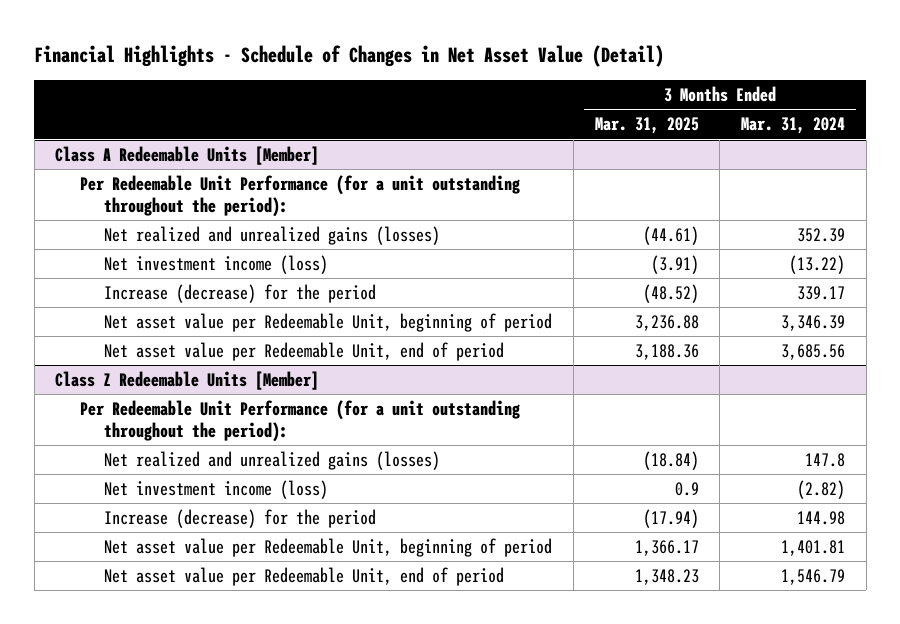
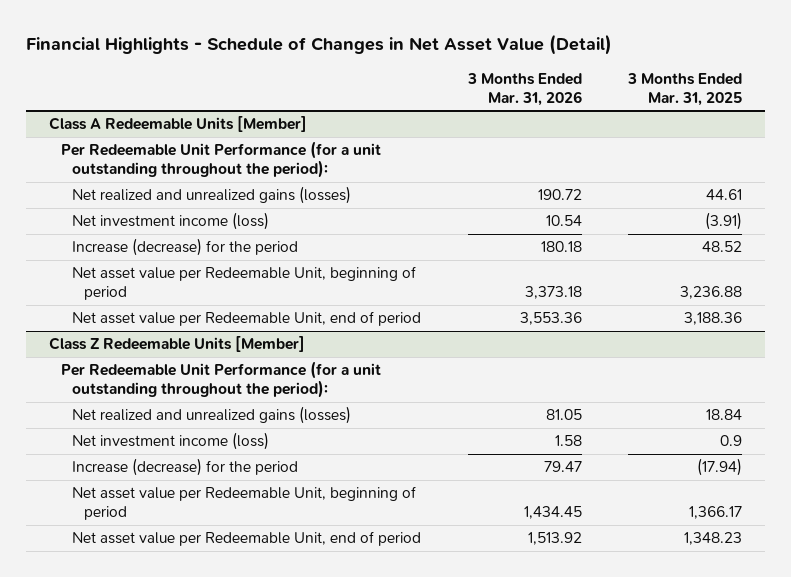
[740,117,845,135] Mar. 31, 2024 -> none
none -> [466,73,582,106] 3 Months Ended Mar. 31, 2026
[642,225,699,245] (44.61) -> [706,189,743,201] 44.61
[642,283,699,303] (48.52) -> [702,241,743,253] 48.52
[642,450,699,470] (18.84) -> [706,409,743,421] 18.84

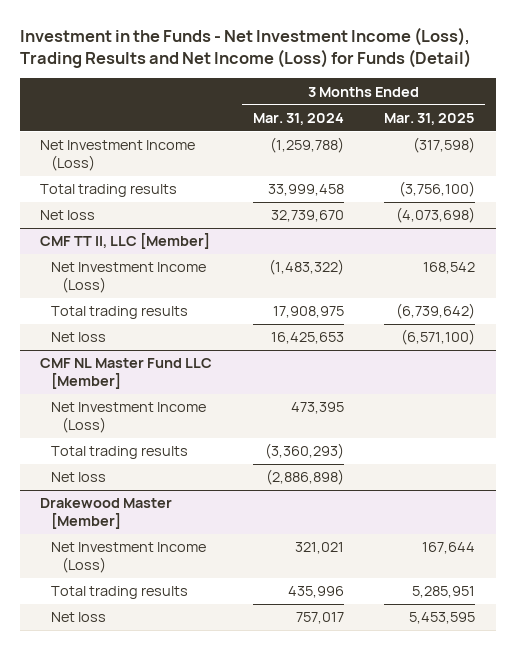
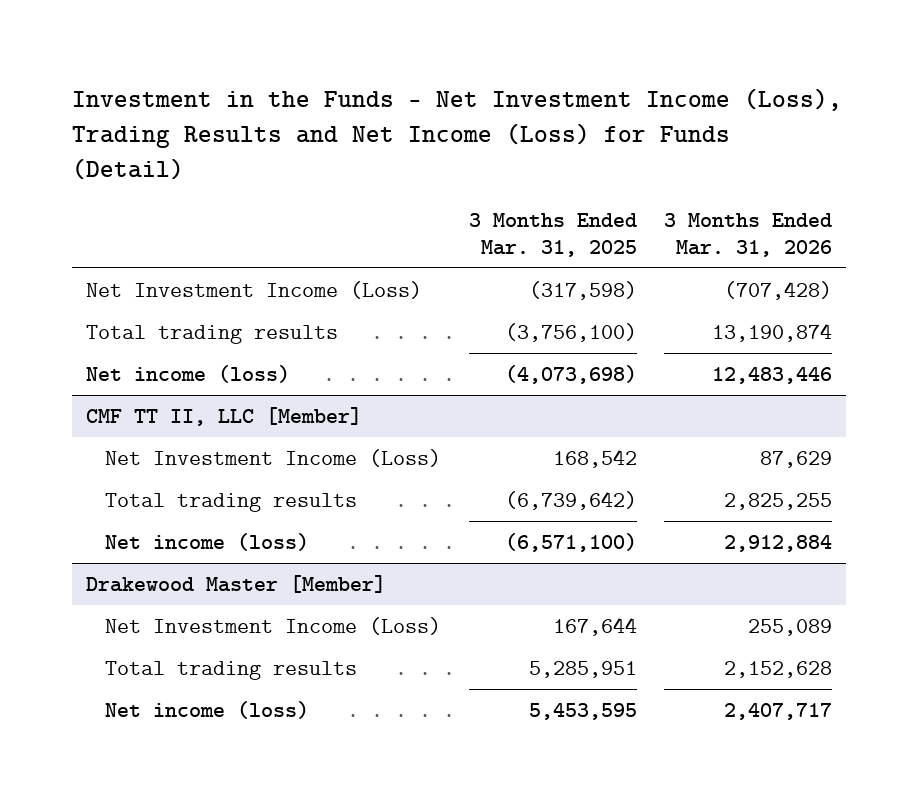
[252,112,344,125] Mar. 31, 2024 -> none
none -> [664,213,833,257] 3 Months Ended Mar. 31, 2026
[40,210,96,221] Net loss -> [85,364,290,383] Net income (loss)
[40,358,213,389] CMF NL Master Fund LLC [Member] -> none
[50,402,206,433] Net Investment Income (Loss) -> none
[50,446,188,460] Total trading results -> none
[50,472,106,483] Net loss -> none
[50,332,106,343] Net loss -> [105,532,310,551] Net income (loss)
[50,612,106,623] Net loss -> [105,700,310,719] Net income (loss)

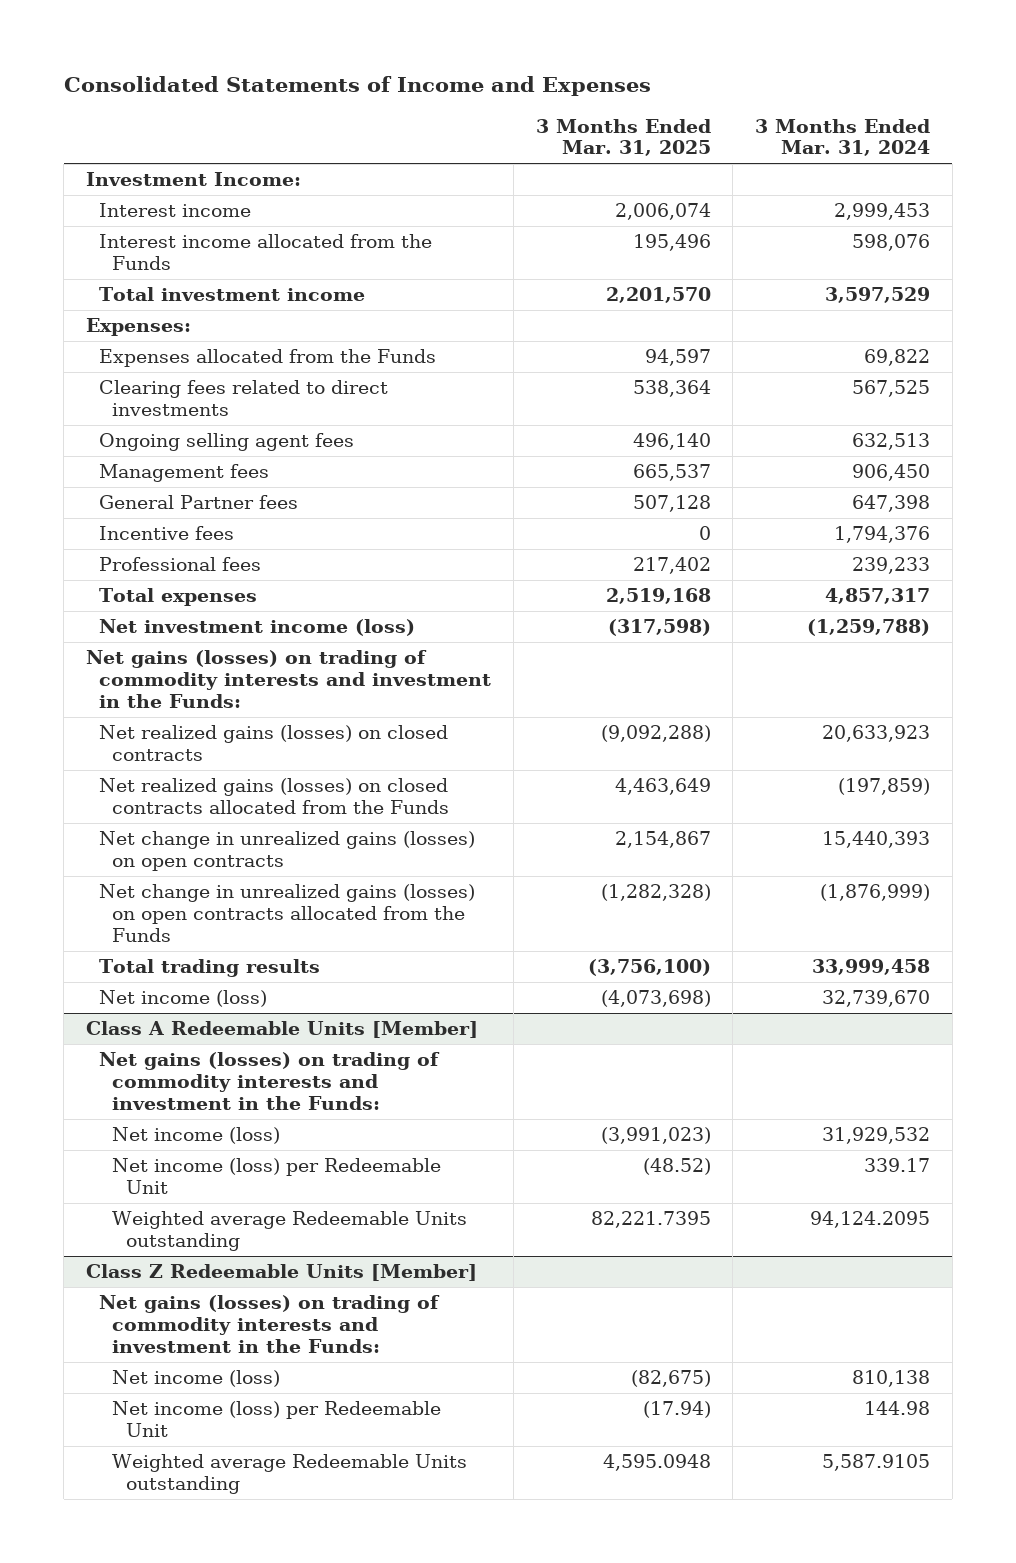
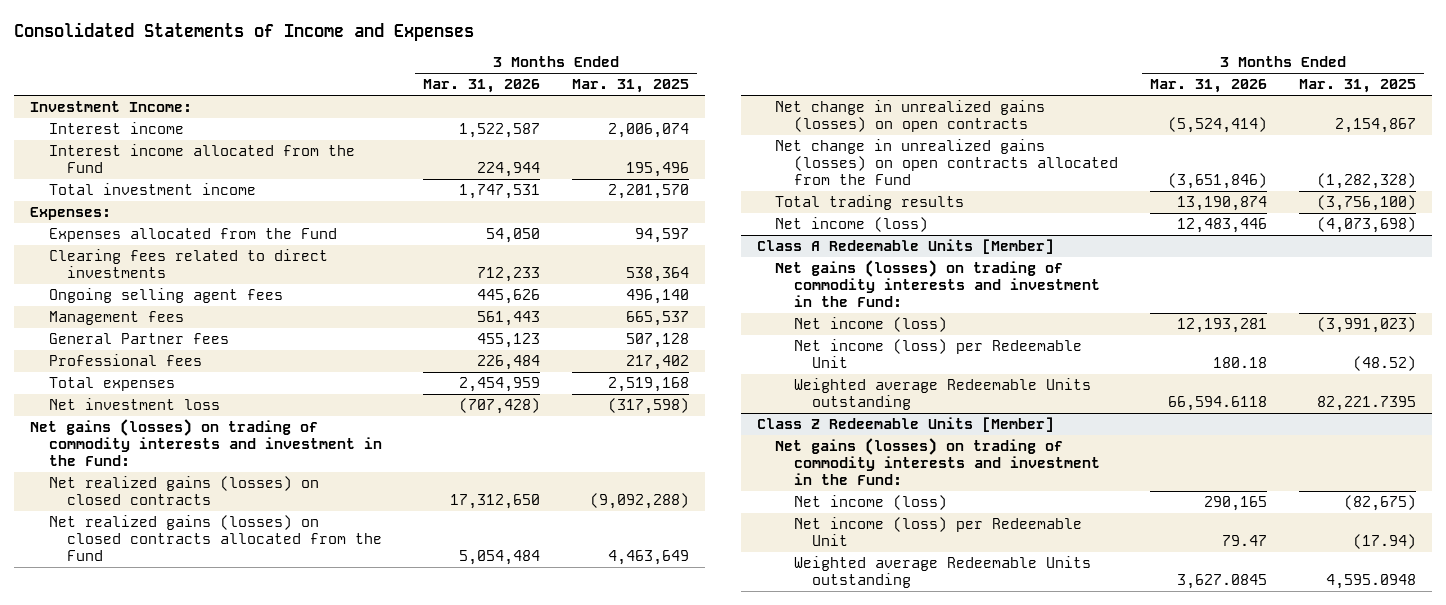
[755,118,931,157] 3 Months Ended Mar. 31, 2024 -> none
none -> [422,79,540,94] Mar. 31, 2026
[99,234,433,271] Interest income allocated from the Funds -> [48,144,355,174] Interest income allocated from the Fund
[99,349,437,368] Expenses allocated from the Funds -> [48,228,337,243] Expenses allocated from the Fund
[99,526,235,541] Incentive fees -> none
[99,619,416,637] Net investment income (loss) -> [48,398,220,411] Net investment loss
[85,650,492,708] Net gains (losses) on trading of commodity interests and investment in the Funds: -> [30,419,382,467] Net gains (losses) on trading of commodity interests and investment in the Fund:
[99,778,450,815] Net realized gains (losses) on closed contracts allocated from the Funds -> [48,515,383,562] Net realized gains (losses) on closed contracts allocated from the Fund
[99,884,476,942] Net change in unrealized gains (losses) on open contracts allocated from the Funds -> [775,139,1118,186] Net change in unrealized gains (losses) on open contracts allocated from the Fund
[99,1052,441,1110] Net gains (losses) on trading of commodity interests and investment in the Funds: -> [775,260,1100,308] Net gains (losses) on trading of commodity interests and investment in the Fund:
[99,1295,441,1353] Net gains (losses) on trading of commodity interests and investment in the Funds: -> [775,438,1100,486] Net gains (losses) on trading of commodity interests and investment in the Fund:

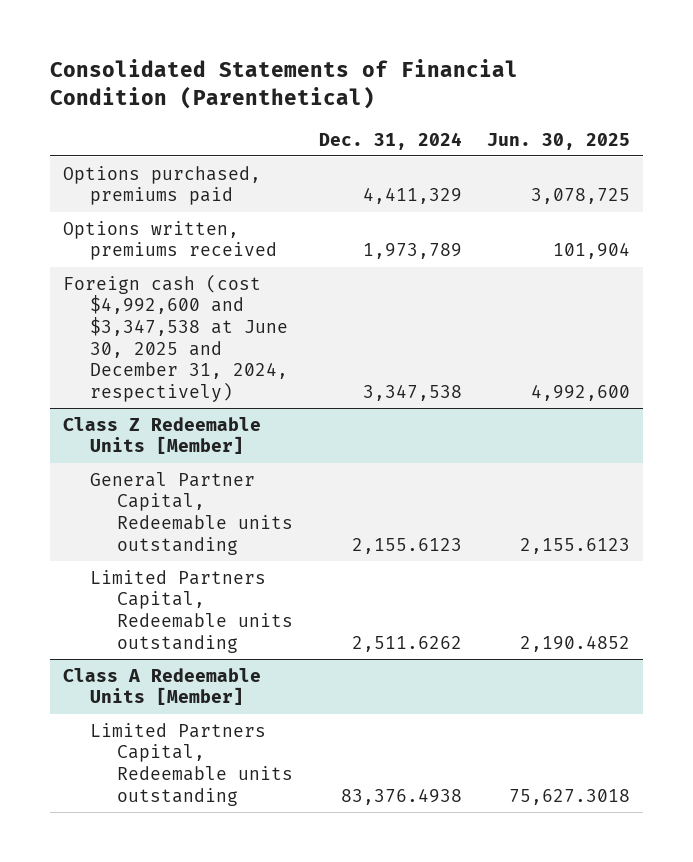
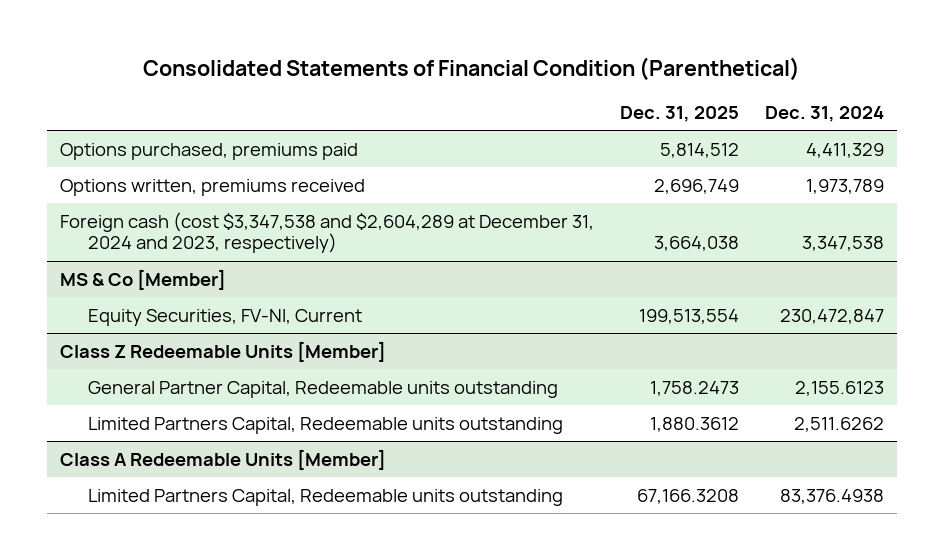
[487,132,631,150] Jun. 30, 2025 -> none
none -> [619,106,739,123] Dec. 31, 2025
[62,273,288,402] Foreign cash (cost $4,992,600 and $3,347,538 at June 30, 2025 and December 31, 2024, respectively) -> [59,211,594,254] Foreign cash (cost $3,347,538 and $2,604,289 at December 31, 2024 and 2023, respectively)
none -> [59,268,226,290] MS & Co [Member]
none -> [88,308,363,326] Equity Securities, FV-NI, Current

